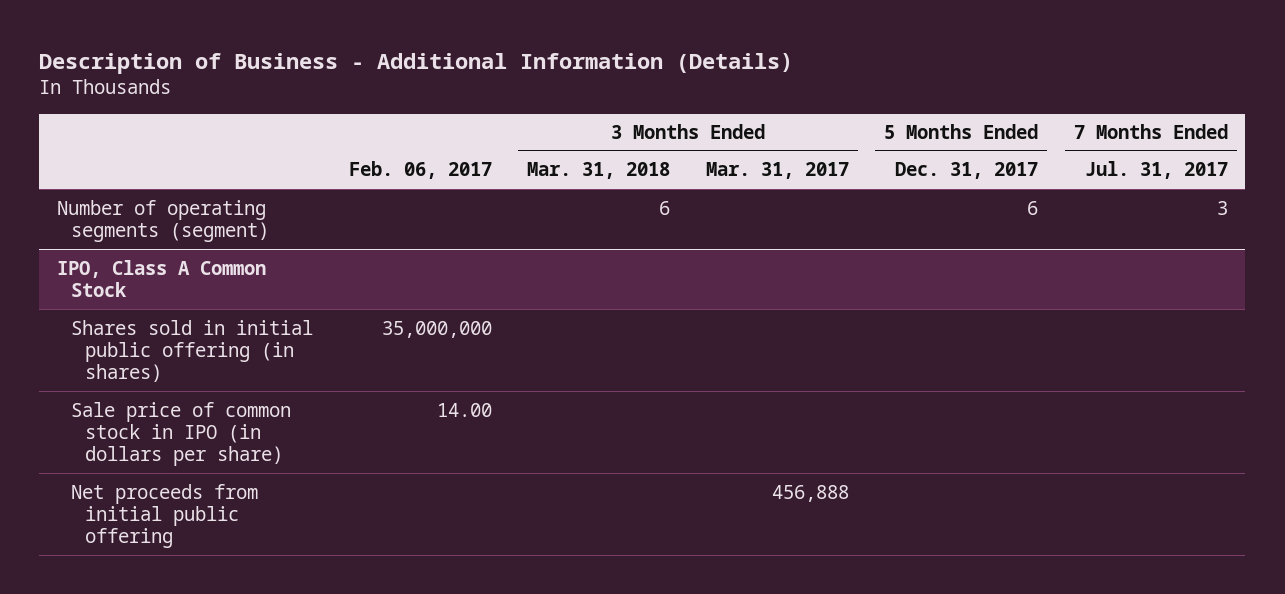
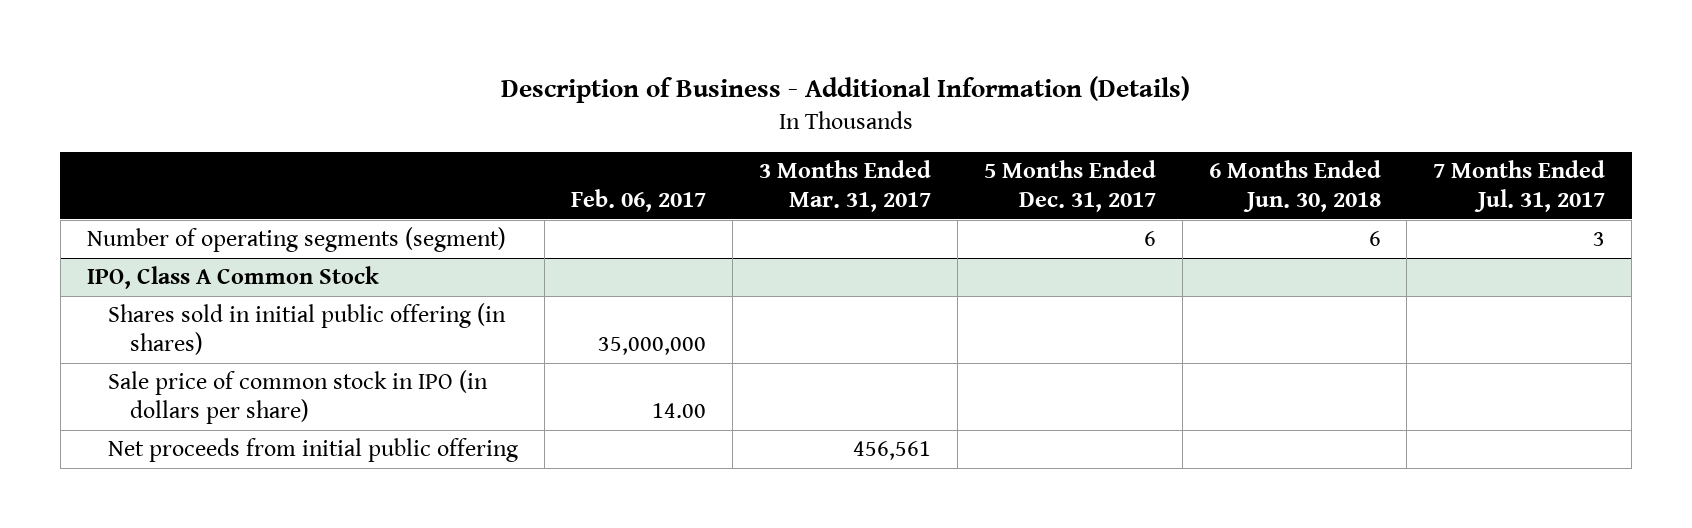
[527,162,671,180] Mar. 31, 2018 -> none
none -> [1208,160,1381,213] 6 Months Ended Jun. 30, 2018
[771,484,849,502] 456,888 -> [853,441,932,461] 456,561

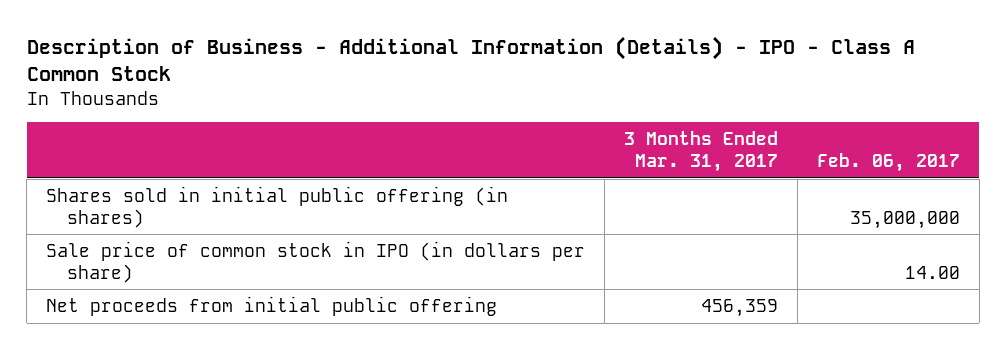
[501,75,1191,103] Description of Business - Additional Information (Details) -> [26,36,915,82] Description of Business - Additional Information (Details) - IPO - Class A Common Stock
[983,160,1156,213] 5 Months Ended Dec. 31, 2017 -> none
[1208,160,1381,213] 6 Months Ended Jun. 30, 2018 -> none
[1433,160,1606,213] 7 Months Ended Jul. 31, 2017 -> none
[86,227,506,253] Number of operating segments (segment) -> none
[86,266,379,290] IPO, Class A Common Stock -> none
[108,303,507,356] Shares sold in initial public offering (in shares) -> none
[108,370,489,425] Sale price of common stock in IPO (in dollars per share) -> none
[108,438,519,463] Net proceeds from initial public offering -> none
none -> [46,185,509,228] Shares sold in initial public offering (in shares)
none -> [46,240,586,283] Sale price of common stock in IPO (in dollars per share)
none -> [46,295,498,316] Net proceeds from initial public offering

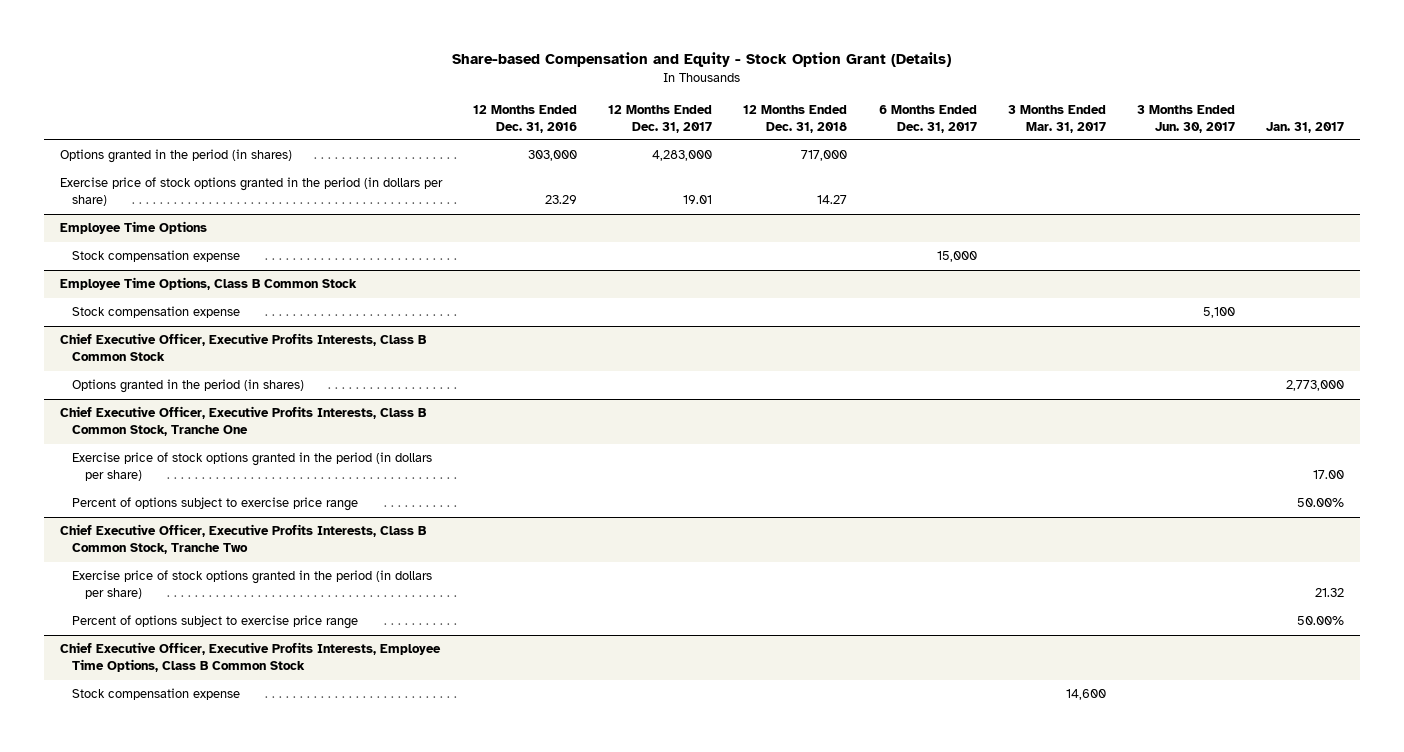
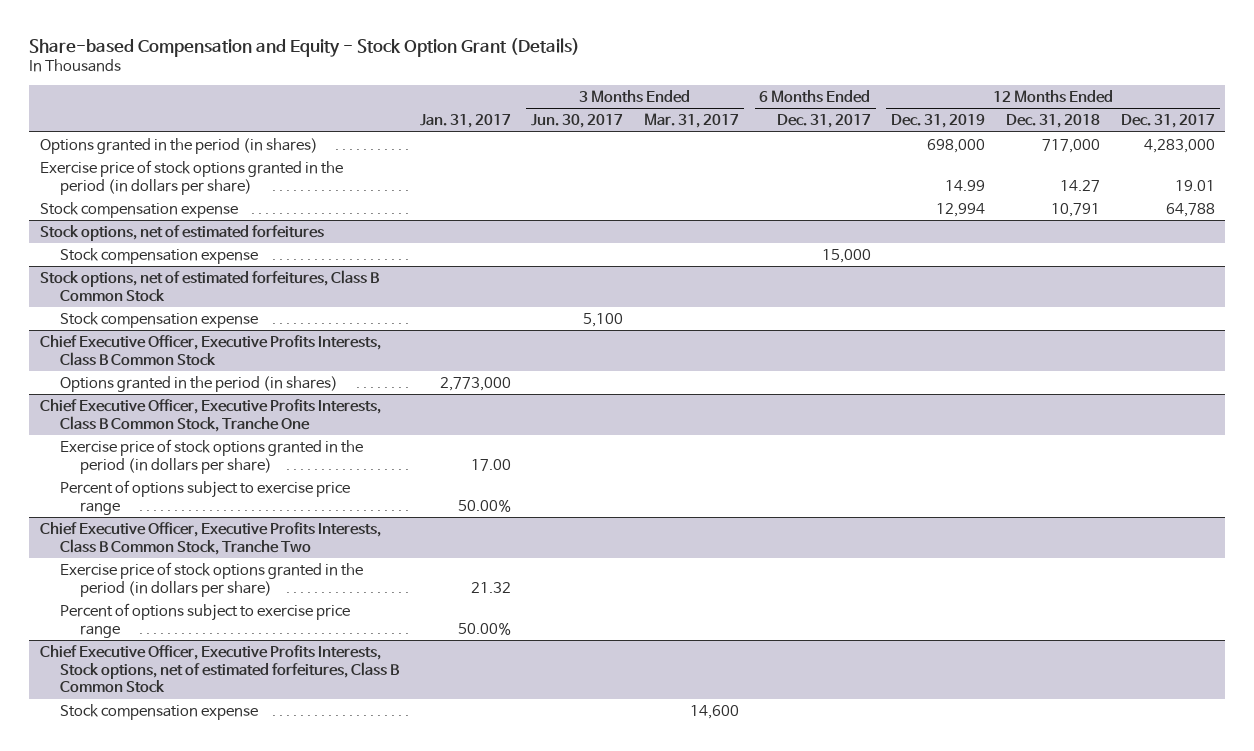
[472,104,577,133] 12 Months Ended Dec. 31, 2016 -> none
none -> [891,114,986,129] Dec. 31, 2019
none -> [39,201,238,218] Stock compensation expense
[59,221,207,235] Employee Time Options -> [39,224,324,241] Stock options, net of estimated forfeitures
[59,277,357,291] Employee Time Options, Class B Common Stock -> [39,269,380,302] Stock options, net of estimated forfeitures, Class B Common Stock
[59,642,441,673] Chief Executive Officer, Executive Profits Interests, Employee Time Options, Class B Common Stock -> [39,644,401,694] Chief Executive Officer, Executive Profits Interests, Stock options, net of estimated forfeitures, Class B Common Stock

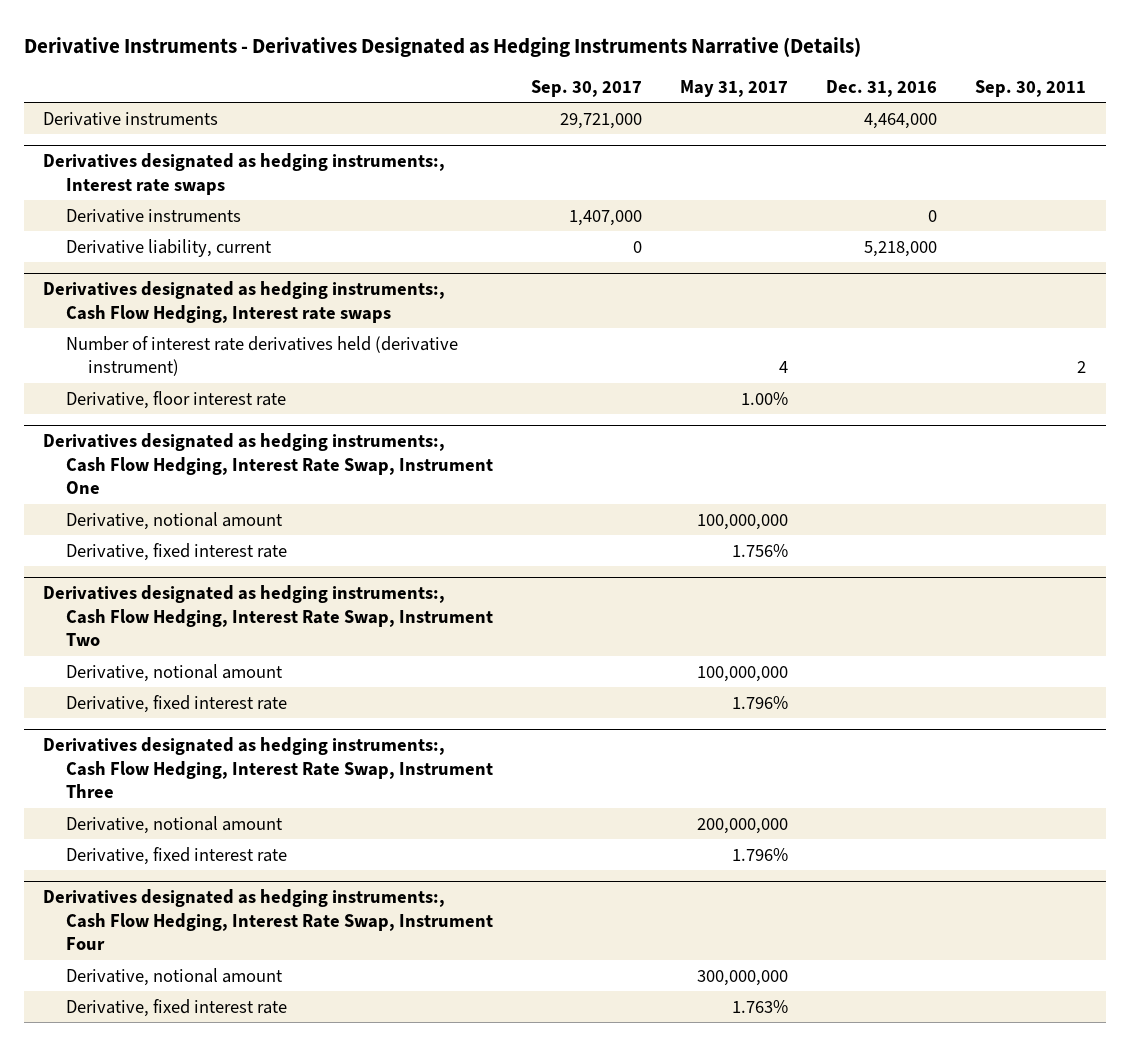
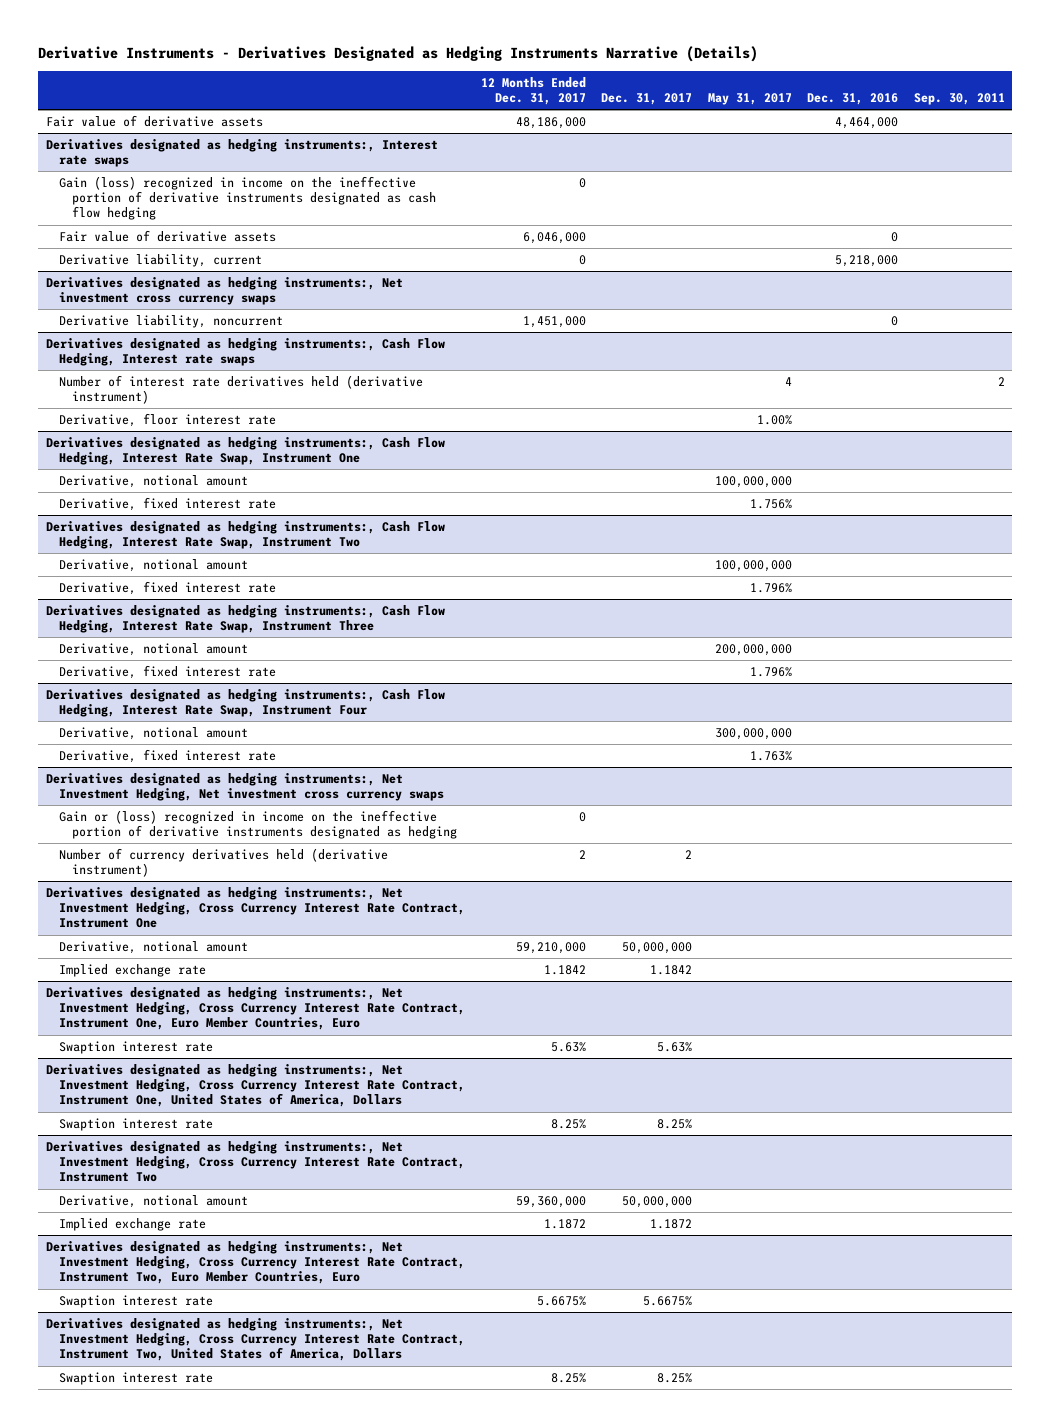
[530,79,642,97] Sep. 30, 2017 -> none
none -> [480,76,586,105] 12 Months Ended Dec. 31, 2017
none -> [601,92,693,105] Dec. 31, 2017
[43,111,219,126] Derivative instruments -> [46,115,264,128] Fair value of derivative assets
none -> [59,176,436,221] Gain (loss) recognized in income on the ineffective portion of derivative instruments designated as cash flow hedging
[65,208,241,223] Derivative instruments -> [59,230,277,243] Fair value of derivative assets
none -> [46,277,404,306] Derivatives designated as hedging instruments:, Net investment cross currency swaps
none -> [59,315,284,329] Derivative liability, noncurrent
none -> [46,773,445,802] Derivatives designated as hedging instruments:, Net Investment Hedging, Net investment cross currency swaps
none -> [59,810,457,840] Gain or (loss) recognized in income on the ineffective portion of derivative instruments designated as hedging
none -> [59,848,389,878] Number of currency derivatives held (derivative instrument)
none -> [46,887,466,929] Derivatives designated as hedging instruments:, Net Investment Hedging, Cross Currency Interest Rate Contract, Instrument One
none -> [59,941,249,955] Derivative, notional amount
none -> [59,964,207,978] Implied exchange rate
none -> [46,987,466,1031] Derivatives designated as hedging instruments:, Net Investment Hedging, Cross Currency Interest Rate Contract, Instrument One, Euro Member Countries, Euro
none -> [59,1041,214,1055] Swaption interest rate
none -> [46,1064,466,1108] Derivatives designated as hedging instruments:, Net Investment Hedging, Cross Currency Interest Rate Contract, Instrument One, United States of America, Dollars
none -> [59,1118,214,1132] Swaption interest rate
none -> [46,1141,466,1183] Derivatives designated as hedging instruments:, Net Investment Hedging, Cross Currency Interest Rate Contract, Instrument Two
none -> [59,1195,249,1209] Derivative, notional amount
none -> [59,1218,207,1232] Implied exchange rate
none -> [46,1241,466,1285] Derivatives designated as hedging instruments:, Net Investment Hedging, Cross Currency Interest Rate Contract, Instrument Two, Euro Member Countries, Euro
none -> [59,1295,214,1309] Swaption interest rate
none -> [46,1318,466,1362] Derivatives designated as hedging instruments:, Net Investment Hedging, Cross Currency Interest Rate Contract, Instrument Two, United States of America, Dollars
none -> [59,1372,214,1386] Swaption interest rate

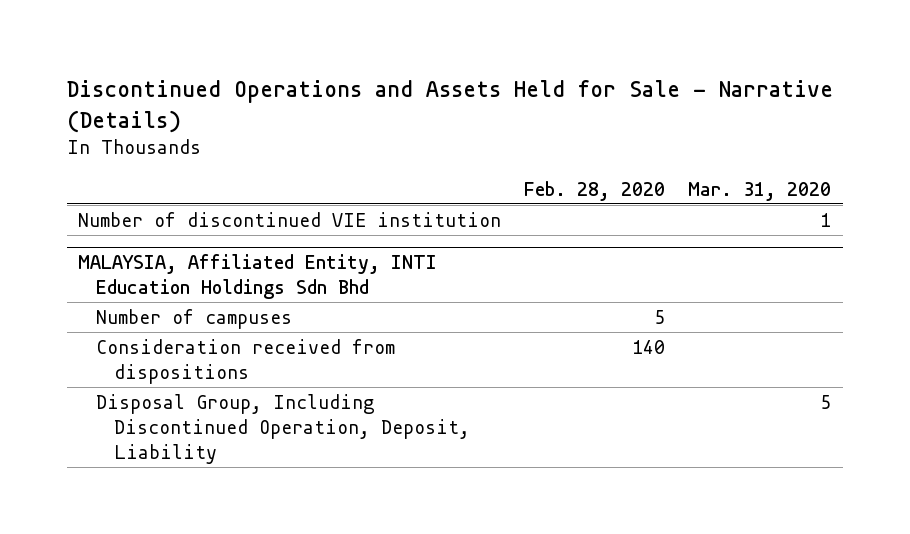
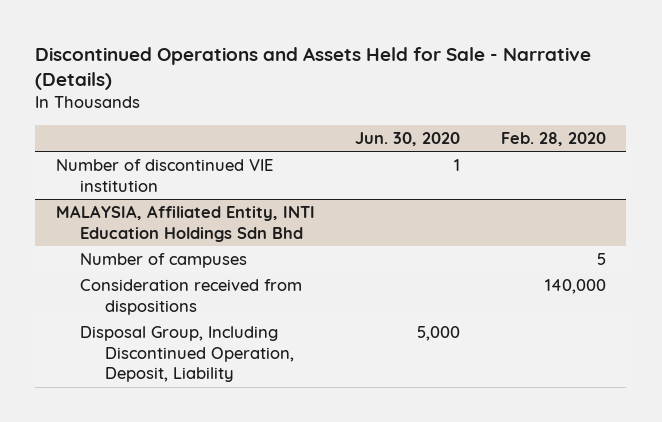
[688,181,832,201] Mar. 31, 2020 -> none
none -> [355,131,461,146] Jun. 30, 2020
[632,339,666,354] 140 -> [545,279,607,295] 140,000

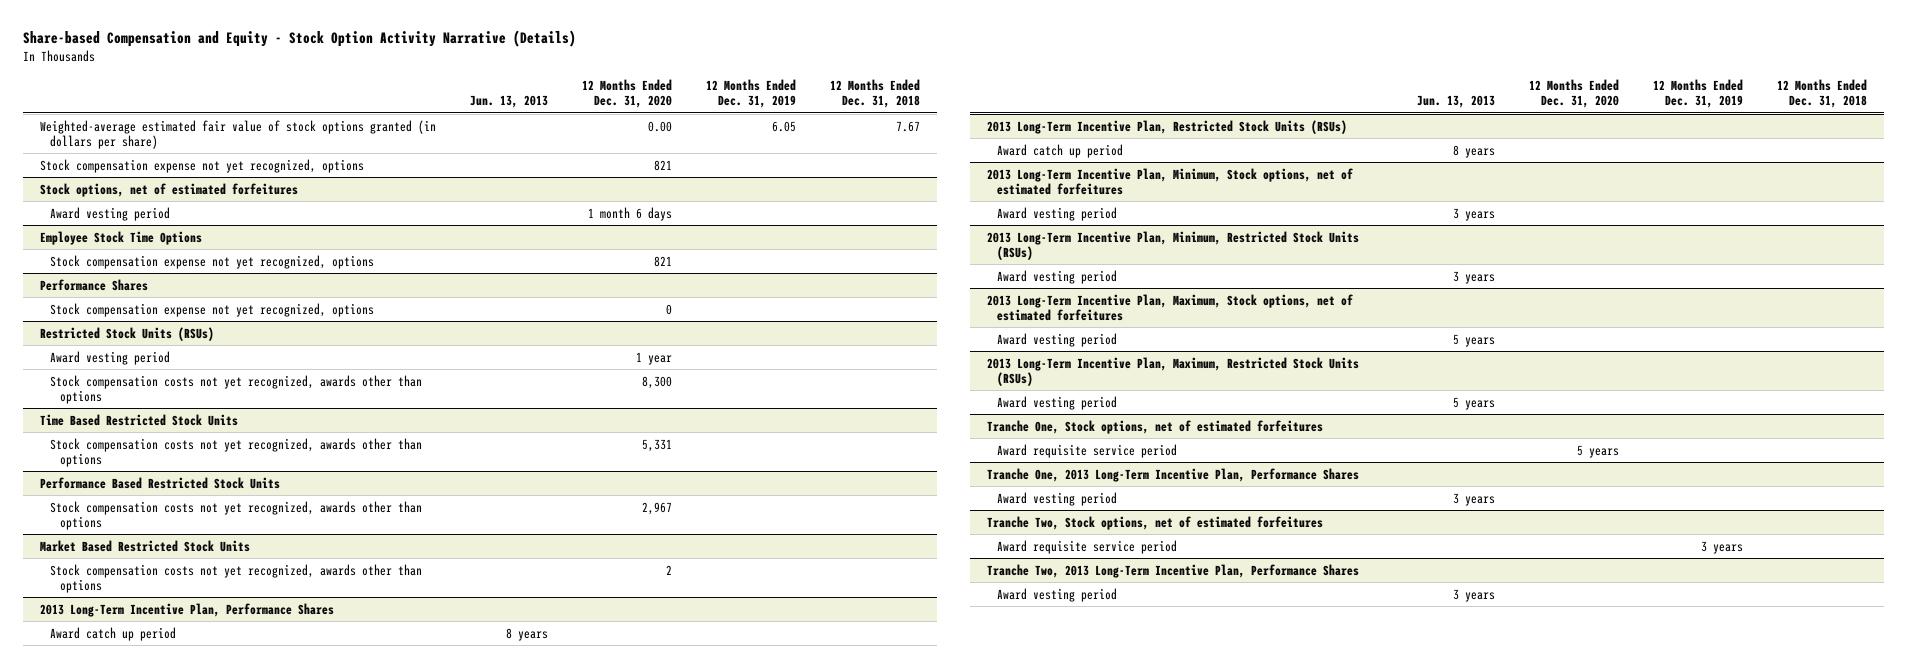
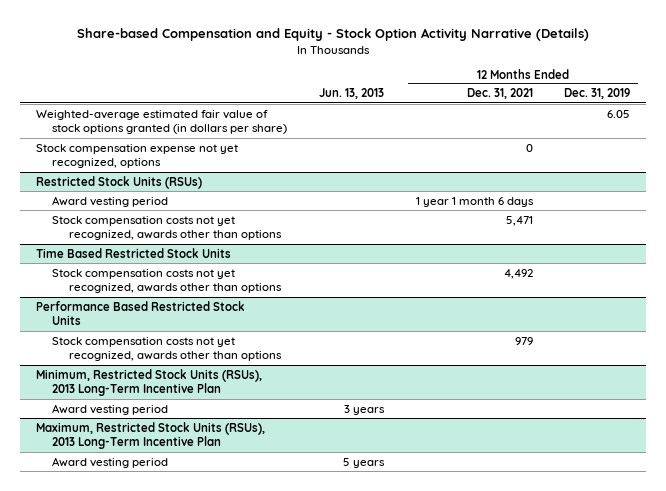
[582,79,673,109] 12 Months Ended Dec. 31, 2020 -> none
[830,79,921,109] 12 Months Ended Dec. 31, 2018 -> none
none -> [466,88,533,100] Dec. 31, 2021
[40,182,299,197] Stock options, net of estimated forfeitures -> none
[50,206,171,221] Award vesting period -> none
[40,230,203,245] Employee Stock Time Options -> none
[50,254,375,269] Stock compensation expense not yet recognized, options -> none
[40,278,149,291] Performance Shares -> none
[50,302,375,317] Stock compensation expense not yet recognized, options -> none
[40,539,251,552] Market Based Restricted Stock Units -> none
[50,563,423,593] Stock compensation costs not yet recognized, awards other than options -> none
[40,602,335,617] 2013 Long-Term Incentive Plan, Performance Shares -> none
[50,626,177,641] Award catch up period -> none
[986,119,1347,134] 2013 Long-Term Incentive Plan, Restricted Stock Units (RSUs) -> none
[996,143,1123,158] Award catch up period -> none
[986,167,1353,195] 2013 Long-Term Incentive Plan, Minimum, Stock options, net of estimated forfeitures -> none
[996,206,1117,221] Award vesting period -> none
[986,230,1359,260] 2013 Long-Term Incentive Plan, Minimum, Restricted Stock Units (RSUs) -> [35,368,262,397] Minimum, Restricted Stock Units (RSUs), 2013 Long-Term Incentive Plan
[986,293,1353,321] 2013 Long-Term Incentive Plan, Maximum, Stock options, net of estimated forfeitures -> none
[996,332,1117,347] Award vesting period -> none
[986,356,1359,386] 2013 Long-Term Incentive Plan, Maximum, Restricted Stock Units (RSUs) -> [35,421,265,450] Maximum, Restricted Stock Units (RSUs), 2013 Long-Term Incentive Plan
[986,419,1323,434] Tranche One, Stock options, net of estimated forfeitures -> none
[996,443,1177,458] Award requisite service period -> none
[986,467,1359,482] Tranche One, 2013 Long-Term Incentive Plan, Performance Shares -> none
[996,491,1117,506] Award vesting period -> none
[986,515,1323,530] Tranche Two, Stock options, net of estimated forfeitures -> none
[996,539,1177,554] Award requisite service period -> none
[986,563,1359,578] Tranche Two, 2013 Long-Term Incentive Plan, Performance Shares -> none
[996,587,1117,602] Award vesting period -> none

